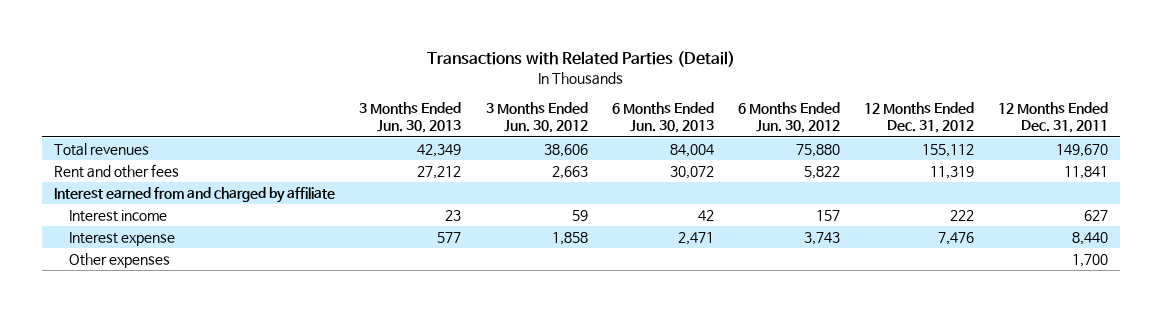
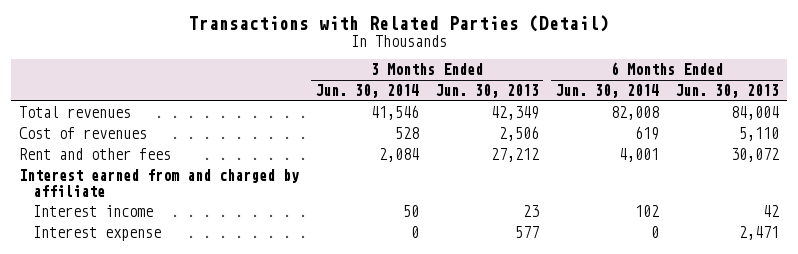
[485,102,588,134] 3 Months Ended Jun. 30, 2012 -> none
[738,102,841,134] 6 Months Ended Jun. 30, 2012 -> none
[864,102,975,134] 12 Months Ended Dec. 31, 2012 -> none
[998,102,1109,134] 12 Months Ended Dec. 31, 2011 -> none
none -> [314,84,419,99] Jun. 30, 2014
none -> [554,84,659,99] Jun. 30, 2014
none -> [18,127,147,140] Cost of revenues
[69,253,171,269] Other expenses -> none

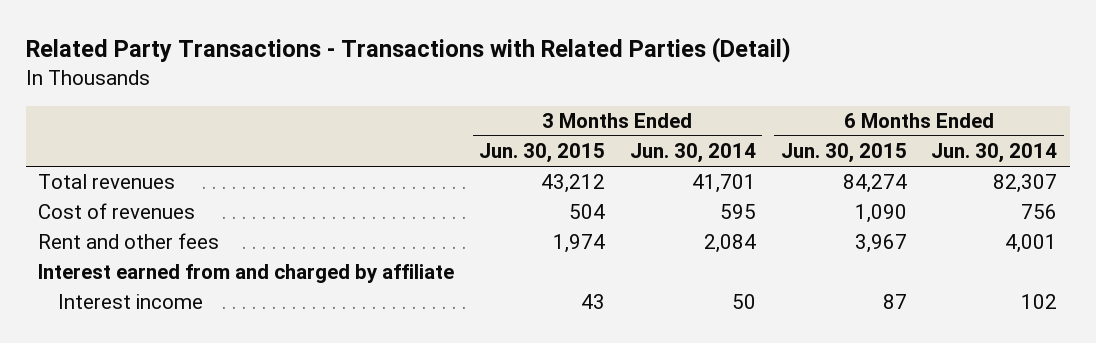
[188,15,609,33] Transactions with Related Parties (Detail) -> [25,37,791,64] Related Party Transactions - Transactions with Related Parties (Detail)
[434,84,539,99] Jun. 30, 2013 -> none
[674,84,779,99] Jun. 30, 2013 -> none
none -> [478,143,605,164] Jun. 30, 2015
none -> [780,143,907,164] Jun. 30, 2015
[370,105,419,121] 41,546 -> [691,174,756,194] 41,701
[610,106,659,121] 82,008 -> [993,174,1058,194] 82,307
[394,127,419,140] 528 -> [719,204,756,220] 595
[634,126,659,141] 619 -> [1021,204,1058,220] 756
[33,226,162,242] Interest expense -> none

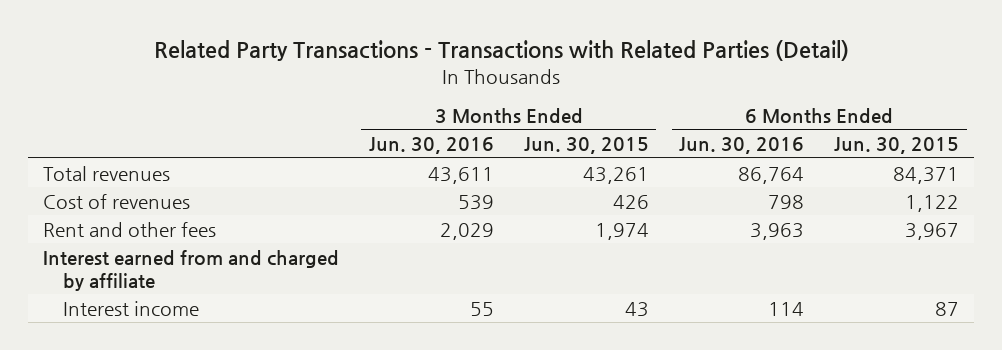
[629,143,756,164] Jun. 30, 2014 -> none
[931,143,1058,164] Jun. 30, 2014 -> none
none -> [368,137,494,155] Jun. 30, 2016
none -> [679,137,805,155] Jun. 30, 2016
[540,174,605,194] 43,212 -> [582,166,649,184] 43,261
[842,174,907,194] 84,274 -> [893,166,960,184] 84,371
[568,204,605,220] 504 -> [612,194,649,209] 426
[854,204,907,224] 1,090 -> [905,194,960,212] 1,122

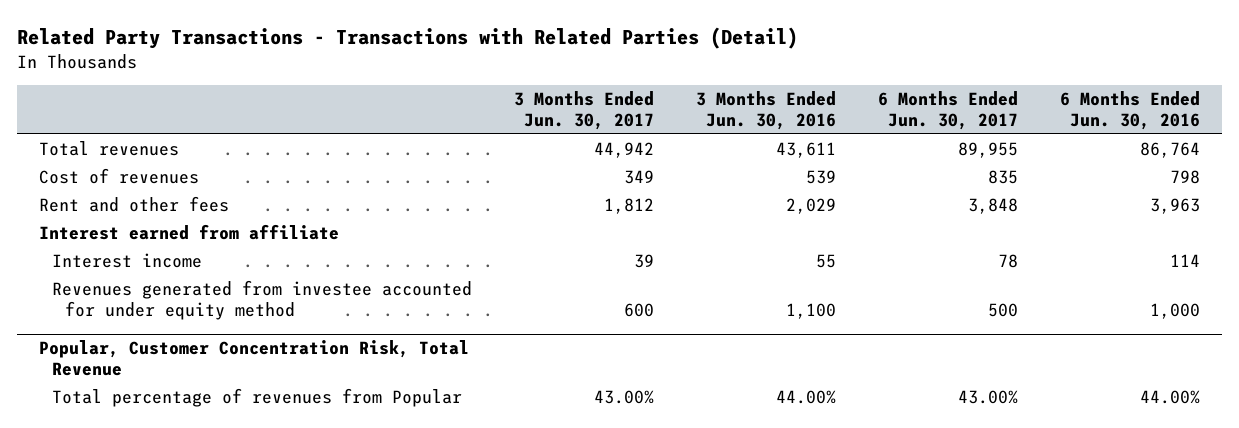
[523,137,649,155] Jun. 30, 2015 -> none
[834,137,960,155] Jun. 30, 2015 -> none
none -> [513,91,654,130] 3 Months Ended Jun. 30, 2017
none -> [878,91,1019,130] 6 Months Ended Jun. 30, 2017
[42,249,339,292] Interest earned from and charged by affiliate -> [38,224,339,241] Interest earned from affiliate
none -> [51,280,472,320] Revenues generated from investee accounted for under equity method
none -> [38,340,469,376] Popular, Customer Concentration Risk, Total Revenue
none -> [51,388,462,408] Total percentage of revenues from Popular

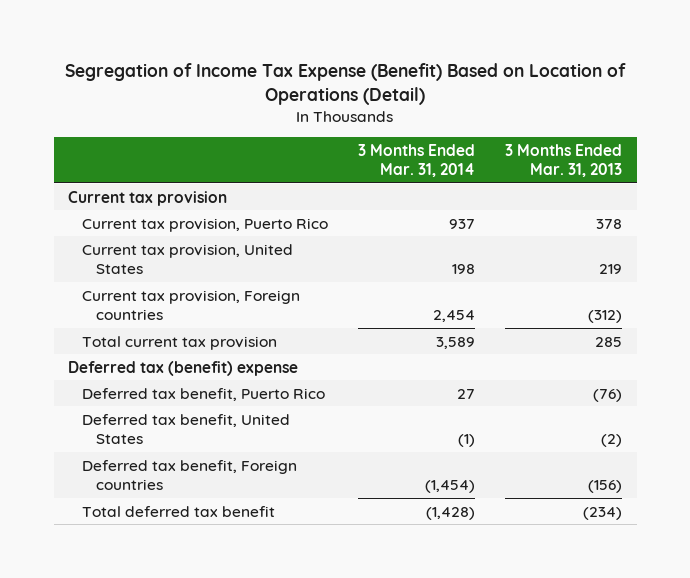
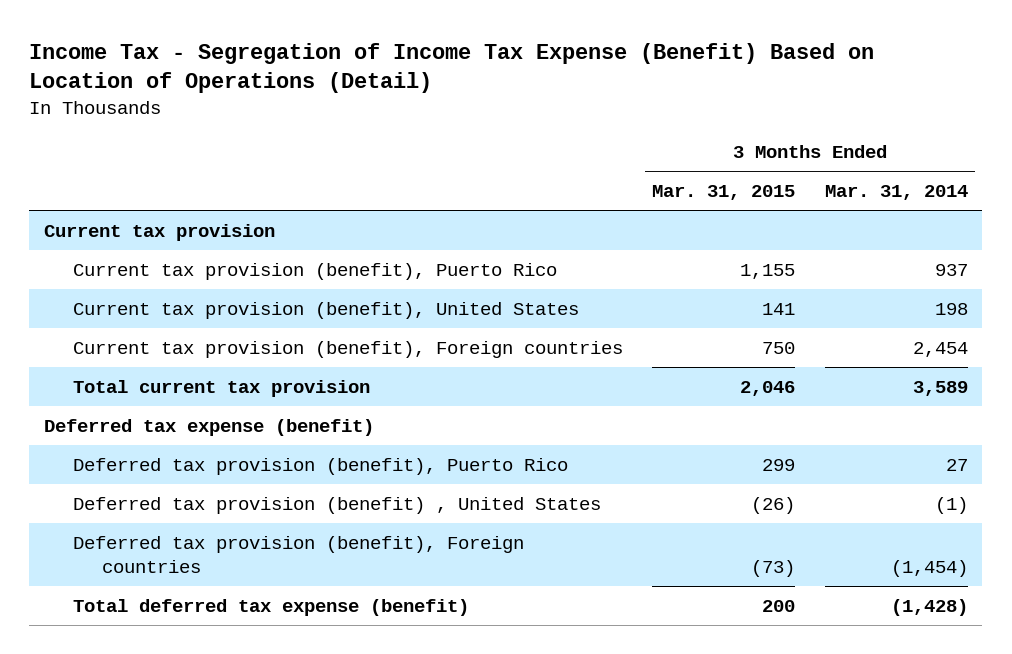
[65,63,627,106] Segregation of Income Tax Expense (Benefit) Based on Location of Operations (Detail) -> [29,42,875,94] Income Tax - Segregation of Income Tax Expense (Benefit) Based on Location of Operations (Detail)
[504,143,622,178] 3 Months Ended Mar. 31, 2013 -> none
none -> [652,185,796,201] Mar. 31, 2015
[82,217,329,232] Current tax provision, Puerto Rico -> [73,262,558,280] Current tax provision (benefit), Puerto Rico
[82,243,294,275] Current tax provision, United States -> [73,301,580,319] Current tax provision (benefit), United States
[82,289,301,321] Current tax provision, Foreign countries -> [73,340,624,358] Current tax provision (benefit), Foreign countries
[68,360,299,376] Deferred tax (benefit) expense -> [43,418,374,436] Deferred tax expense (benefit)
[82,387,326,401] Deferred tax benefit, Puerto Rico -> [73,457,569,475] Deferred tax provision (benefit), Puerto Rico
[82,413,291,445] Deferred tax benefit, United States -> [73,496,602,514] Deferred tax provision (benefit) , United States
[82,459,298,491] Deferred tax benefit, Foreign countries -> [73,535,525,573] Deferred tax provision (benefit), Foreign countries
[82,505,276,517] Total deferred tax benefit -> [73,598,470,616] Total deferred tax expense (benefit)

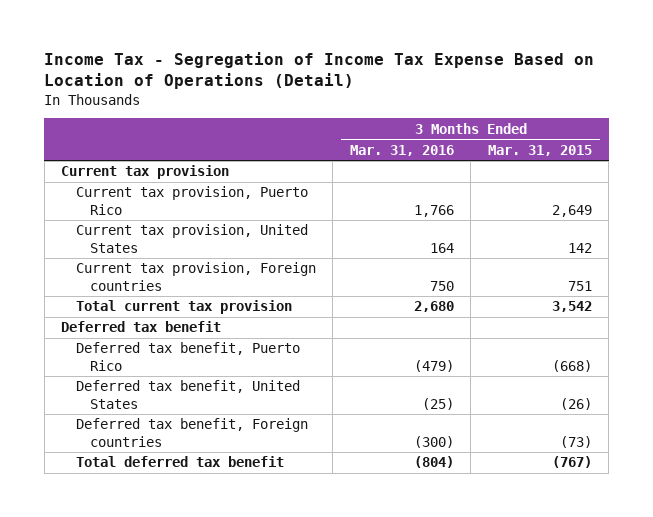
[29,42,875,94] Income Tax - Segregation of Income Tax Expense (Benefit) Based on Location of Operations (Detail) -> [44,52,595,90] Income Tax - Segregation of Income Tax Expense Based on Location of Operations (Detail)
[824,185,968,201] Mar. 31, 2014 -> none
none -> [349,144,454,156] Mar. 31, 2016
[73,262,558,280] Current tax provision (benefit), Puerto Rico -> [75,186,308,215] Current tax provision, Puerto Rico
[740,263,796,279] 1,155 -> [551,204,592,217] 2,649
[73,301,580,319] Current tax provision (benefit), United States -> [75,224,308,253] Current tax provision, United States
[762,302,796,315] 141 -> [567,242,592,253] 142
[73,340,624,358] Current tax provision (benefit), Foreign countries -> [75,262,316,291] Current tax provision, Foreign countries
[762,341,796,354] 750 -> [567,280,592,291] 751
[740,380,796,396] 2,046 -> [551,301,592,313] 3,542
[43,418,374,436] Deferred tax expense (benefit) -> [61,321,222,333] Deferred tax benefit
[73,457,569,475] Deferred tax provision (benefit), Puerto Rico -> [75,342,300,371] Deferred tax benefit, Puerto Rico
[762,458,796,471] 299 -> [551,359,592,372] (668)
[73,496,602,514] Deferred tax provision (benefit) , United States -> [75,380,300,409] Deferred tax benefit, United States
[73,535,525,573] Deferred tax provision (benefit), Foreign countries -> [75,418,308,447] Deferred tax benefit, Foreign countries
[73,598,470,616] Total deferred tax expense (benefit) -> [75,456,284,468] Total deferred tax benefit
[762,599,796,612] 200 -> [551,456,592,469] (767)

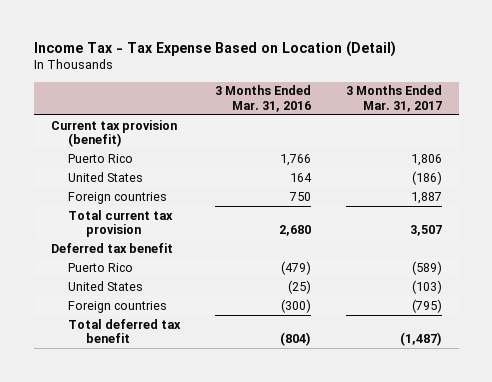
[44,52,595,90] Income Tax - Segregation of Income Tax Expense Based on Location of Operations (Detail) -> [33,40,396,57] Income Tax - Tax Expense Based on Location (Detail)
[487,144,592,156] Mar. 31, 2015 -> none
none -> [345,85,442,112] 3 Months Ended Mar. 31, 2017
[61,165,230,180] Current tax provision -> [50,119,177,147] Current tax provision (benefit)
[75,186,308,215] Current tax provision, Puerto Rico -> [68,153,134,163] Puerto Rico
[75,224,308,253] Current tax provision, United States -> [68,171,144,182] United States
[75,262,316,291] Current tax provision, Foreign countries -> [68,191,168,204] Foreign countries
[75,342,300,371] Deferred tax benefit, Puerto Rico -> [68,262,134,272] Puerto Rico
[75,380,300,409] Deferred tax benefit, United States -> [68,280,144,291] United States
[75,418,308,447] Deferred tax benefit, Foreign countries -> [68,300,168,313] Foreign countries

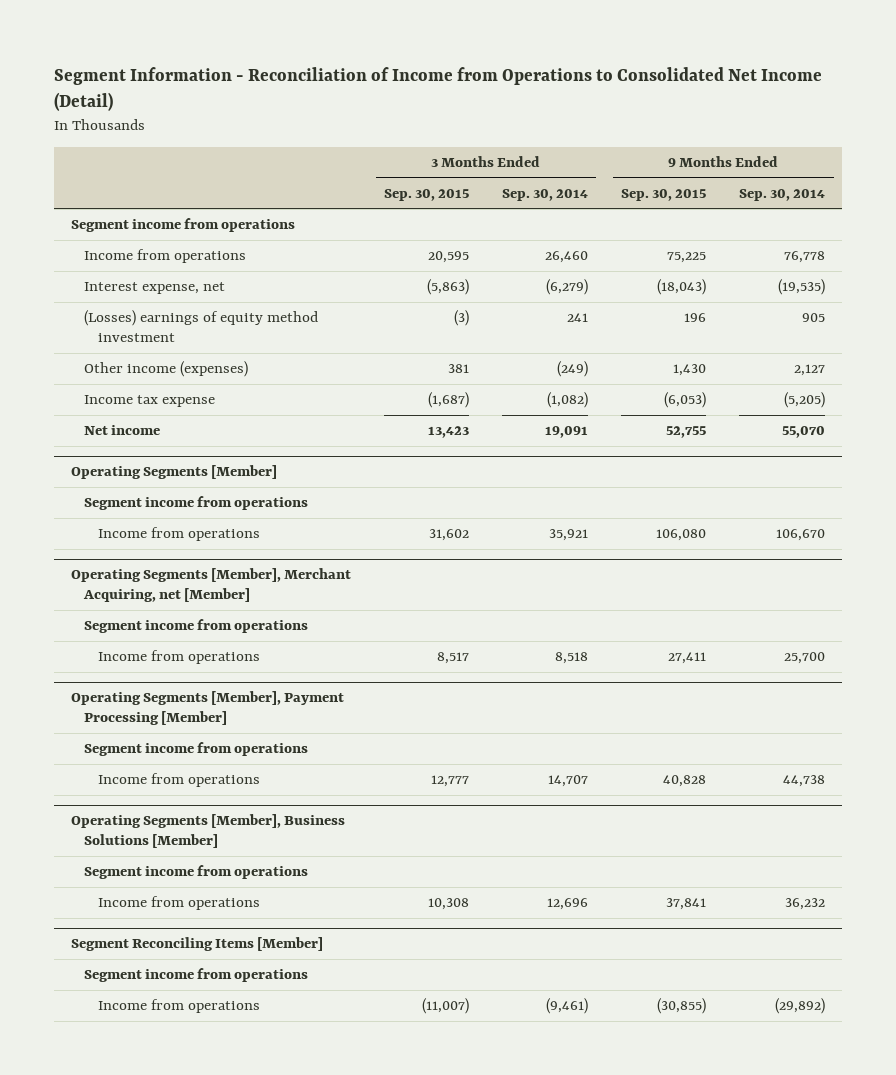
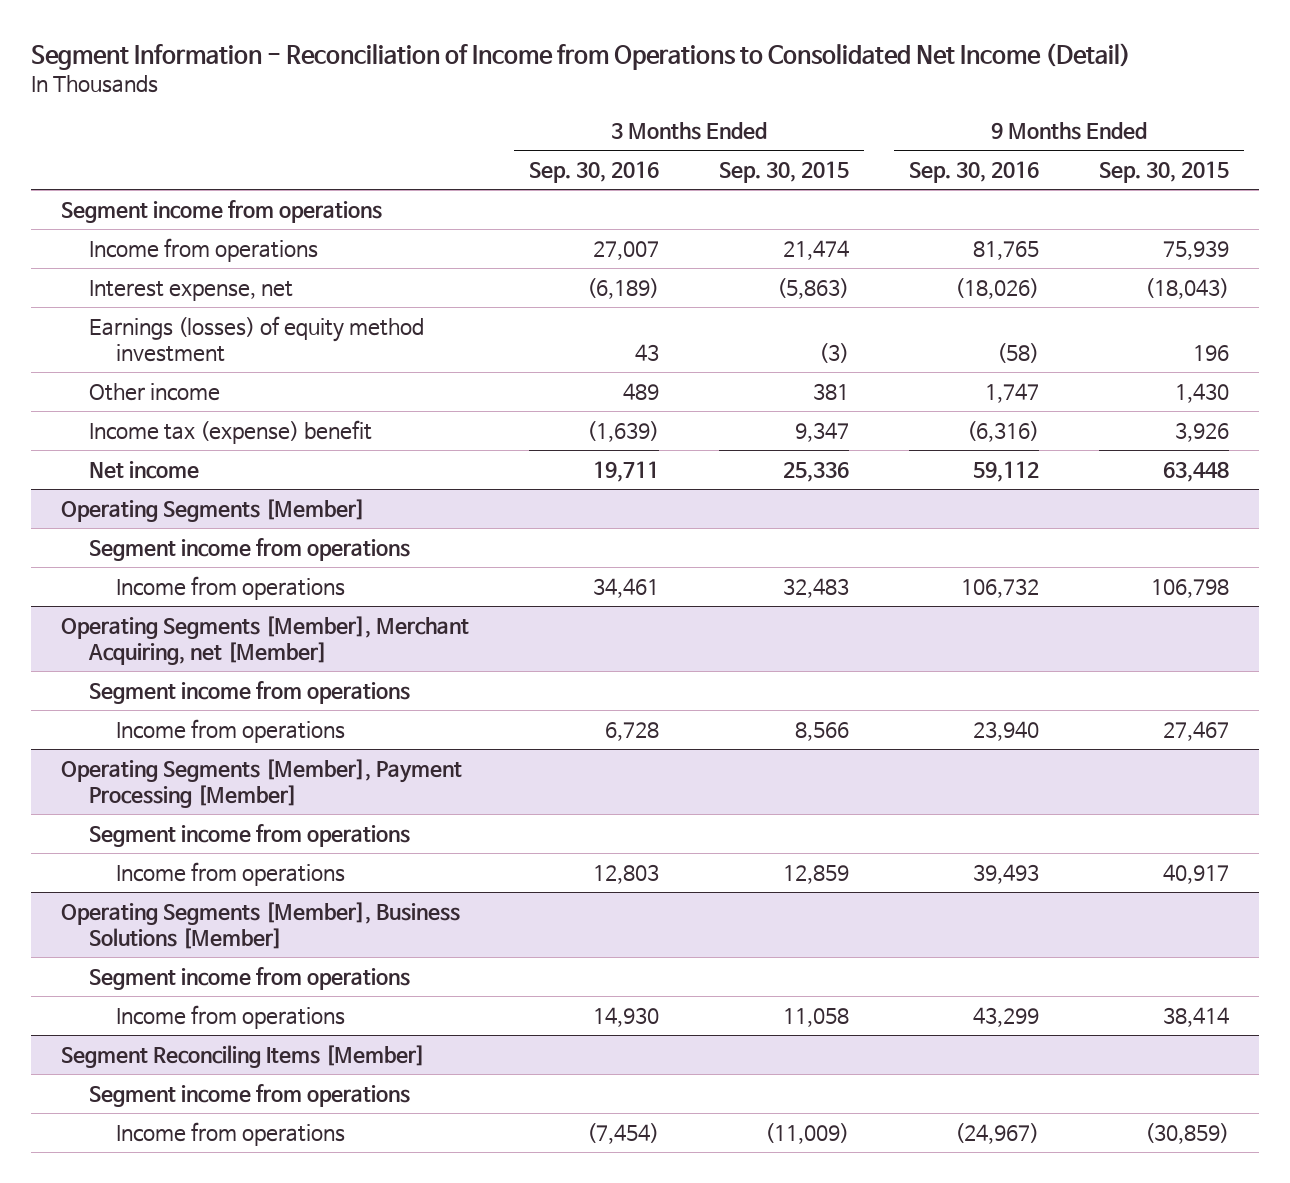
[502,188,589,201] Sep. 30, 2014 -> none
[739,188,826,201] Sep. 30, 2014 -> none
none -> [529,161,660,184] Sep. 30, 2016
none -> [908,161,1039,184] Sep. 30, 2016
[428,251,470,264] 20,595 -> [782,239,849,260] 21,474
[667,252,707,264] 75,225 -> [1162,239,1229,260] 75,939
[84,310,319,343] (Losses) earnings of equity method investment -> [88,315,424,363] Earnings (losses) of equity method investment
[84,361,249,378] Other income (expenses) -> [88,382,220,401] Other income
[84,395,216,408] Income tax expense -> [88,419,372,444] Income tax (expense) benefit
[428,392,470,409] (1,687) -> [794,421,849,442] 9,347
[664,392,707,409] (6,053) -> [1174,421,1229,442] 3,926
[428,426,470,439] 13,423 -> [782,461,849,482] 25,336
[666,426,707,439] 52,755 -> [1162,460,1229,482] 63,448
[429,529,470,542] 31,602 -> [782,577,849,598] 32,483
[656,529,707,542] 106,080 -> [1150,578,1229,598] 106,798
[437,652,470,665] 8,517 -> [794,721,849,741] 8,566
[668,652,707,665] 27,411 -> [1162,720,1229,741] 27,467
[431,775,470,788] 12,777 -> [782,864,849,884] 12,859
[663,775,707,788] 40,828 -> [1162,863,1229,884] 40,917
[428,898,470,911] 10,308 -> [782,1007,849,1027] 11,058
[666,898,707,911] 37,841 -> [1162,1006,1229,1027] 38,414
[422,998,470,1015] (11,007) -> [764,1122,849,1144] (11,009)
[657,998,707,1015] (30,855) -> [1144,1122,1229,1144] (30,859)

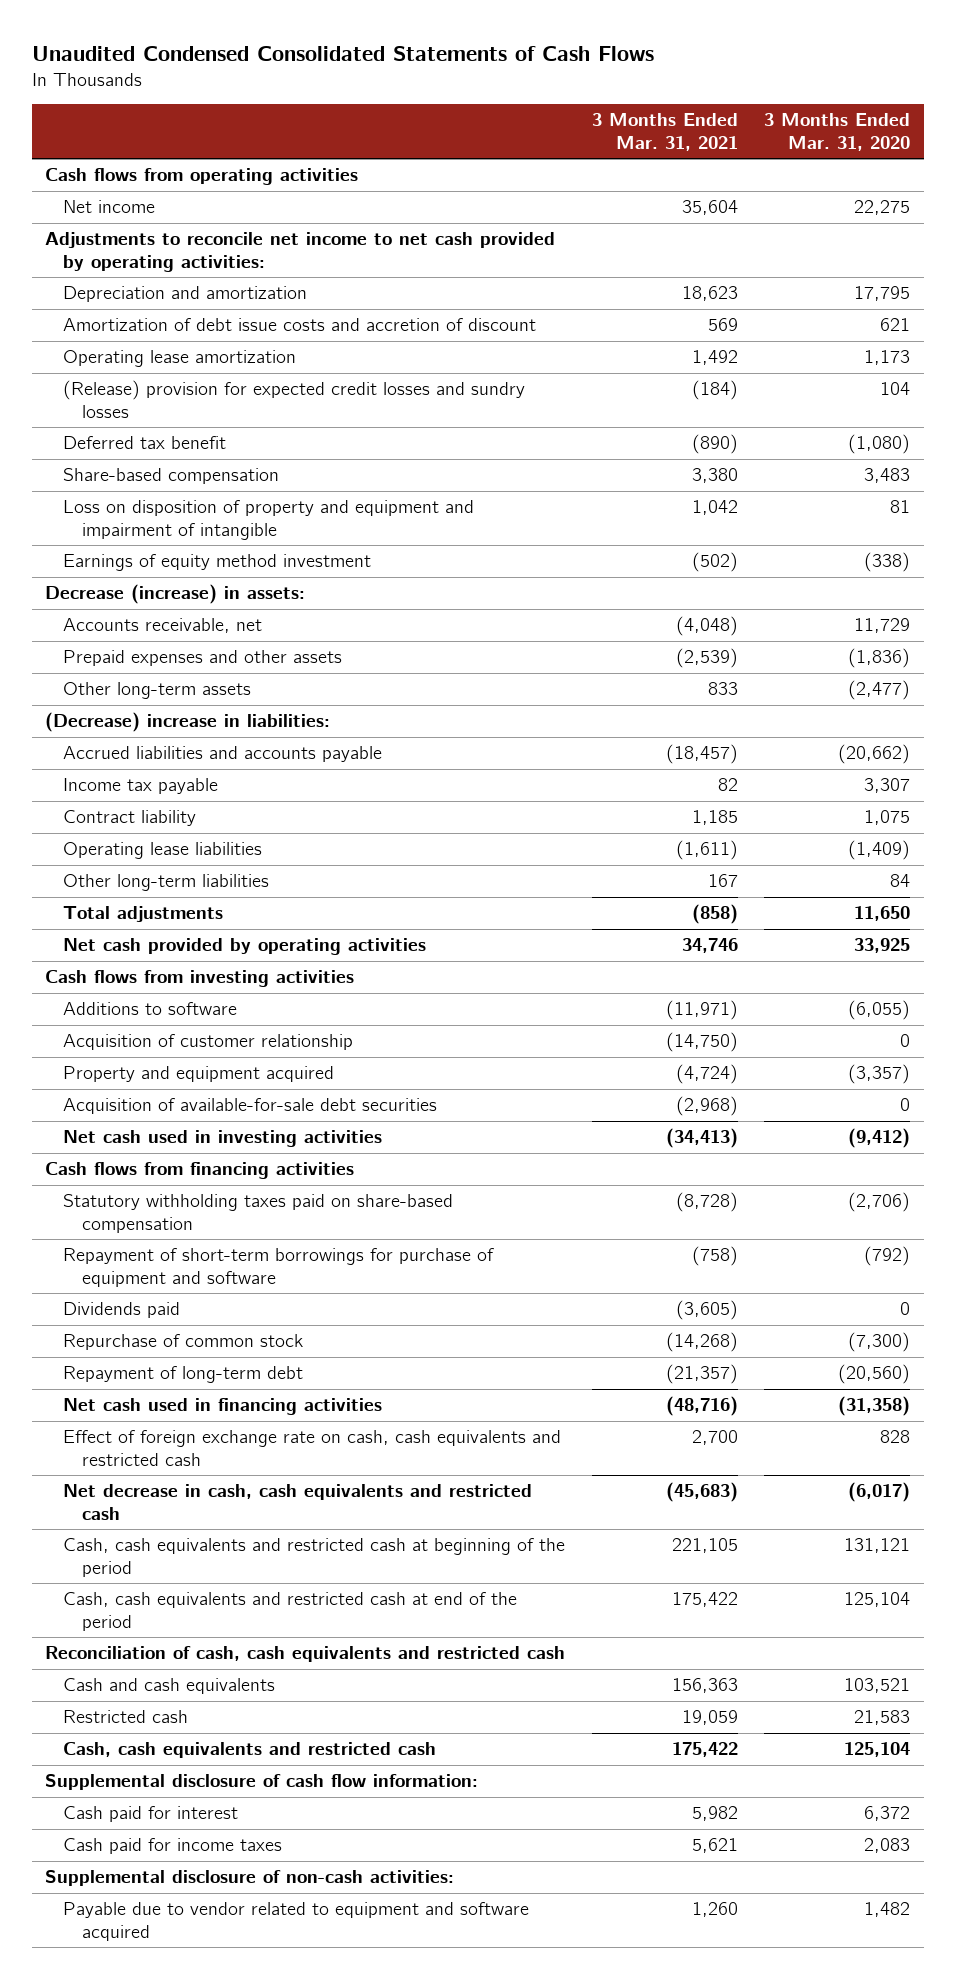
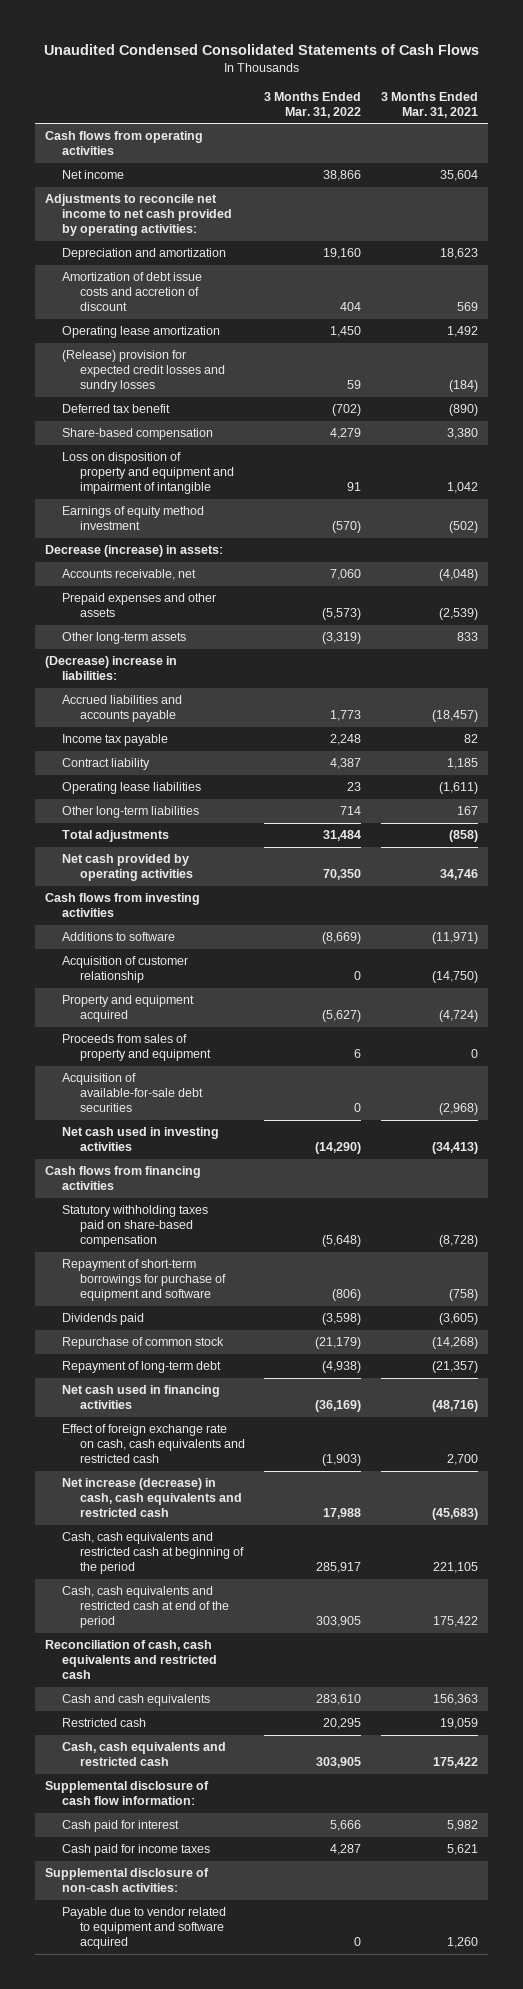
[764,113,911,152] 3 Months Ended Mar. 31, 2020 -> none
none -> [264,91,362,118] 3 Months Ended Mar. 31, 2022
none -> [62,1034,211,1062] Proceeds from sales of property and equipment
[63,1484,533,1520] Net decrease in cash, cash equivalents and restricted cash -> [62,1478,242,1518] Net increase (decrease) in cash, cash equivalents and restricted cash

